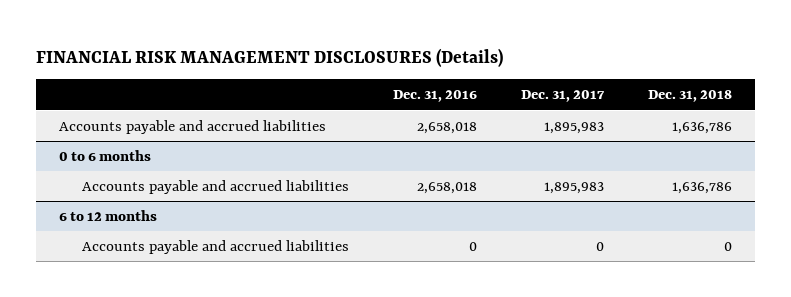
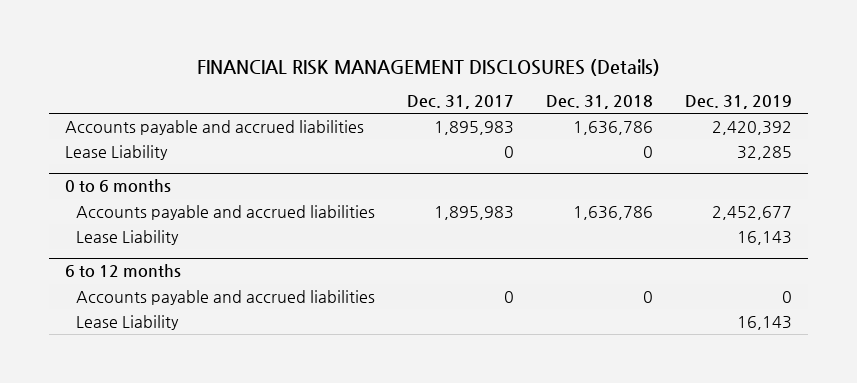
[393,90,478,103] Dec. 31, 2016 -> none
none -> [685,94,793,109] Dec. 31, 2019
none -> [64,144,168,160] Lease Liability
none -> [76,229,180,245] Lease Liability
none -> [76,314,180,330] Lease Liability

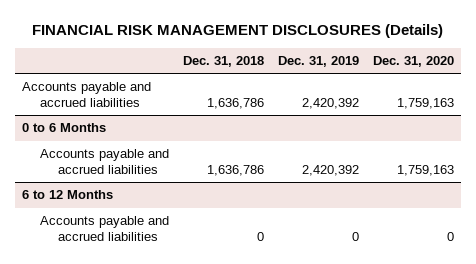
[407,94,515,109] Dec. 31, 2017 -> none
none -> [372,56,454,68] Dec. 31, 2020
[64,144,168,160] Lease Liability -> none
[76,229,180,245] Lease Liability -> none
[64,179,171,193] 0 to 6 months -> [22,123,107,133] 0 to 6 Months
[712,205,793,220] 2,452,677 -> [301,164,359,176] 2,420,392
[64,264,181,278] 6 to 12 months -> [22,190,114,200] 6 to 12 Months
[76,314,180,330] Lease Liability -> none

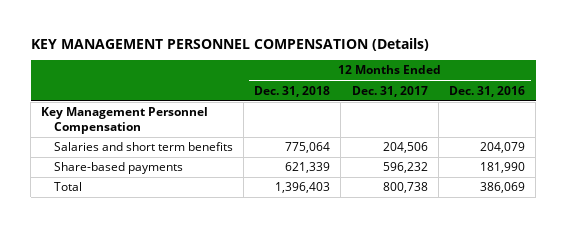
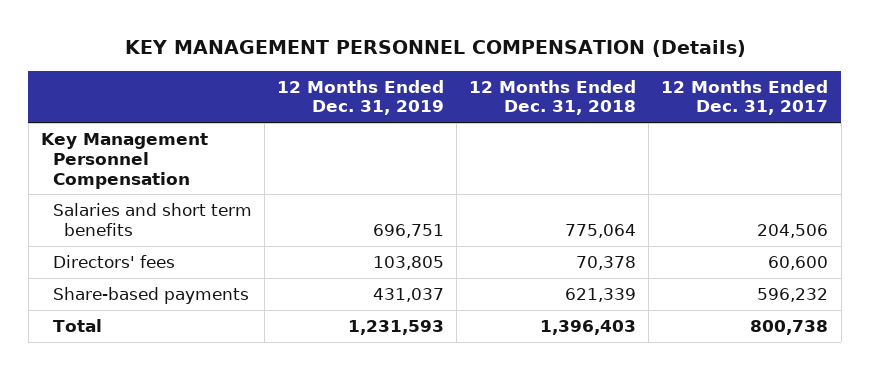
[449,85,526,97] Dec. 31, 2016 -> none
none -> [276,79,444,116] 12 Months Ended Dec. 31, 2019
none -> [52,254,175,268] Directors' fees

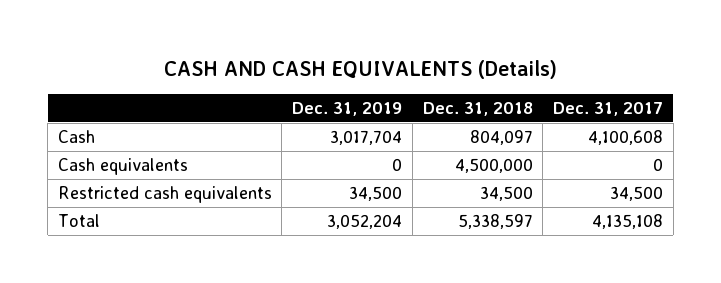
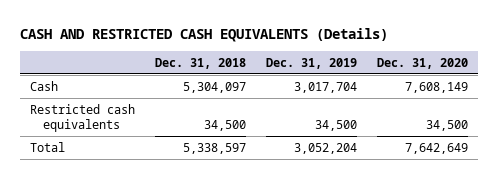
[164,59,558,79] CASH AND CASH EQUIVALENTS (Details) -> [20,27,389,42] CASH AND RESTRICTED CASH EQUIVALENTS (Details)
[552,102,663,117] Dec. 31, 2017 -> none
none -> [377,57,469,69] Dec. 31, 2020
[57,157,188,175] Cash equivalents -> none
[469,129,533,145] 804,097 -> [183,81,247,93] 5,304,097

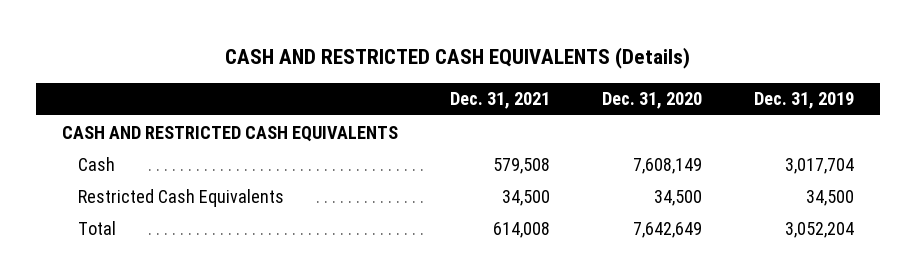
[155,57,247,69] Dec. 31, 2018 -> none
none -> [450,92,551,110] Dec. 31, 2021
none -> [62,125,399,142] CASH AND RESTRICTED CASH EQUIVALENTS
[30,103,136,132] Restricted cash equivalents -> [78,188,285,207] Restricted Cash Equivalents

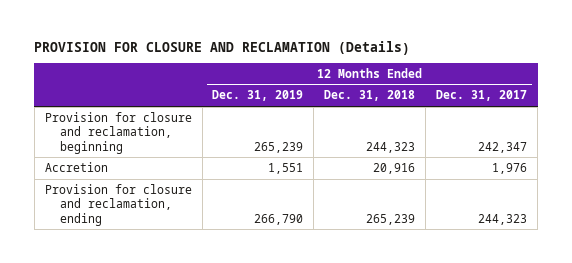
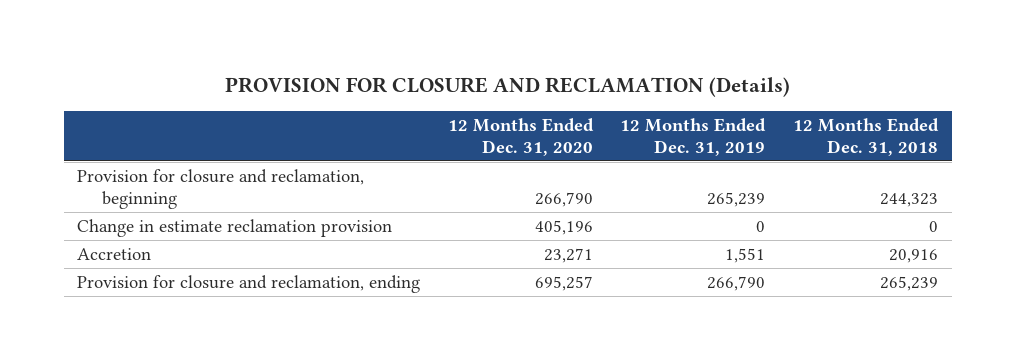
[436,90,528,102] Dec. 31, 2017 -> none
none -> [447,117,594,156] 12 Months Ended Dec. 31, 2020
none -> [77,218,393,237] Change in estimate reclamation provision

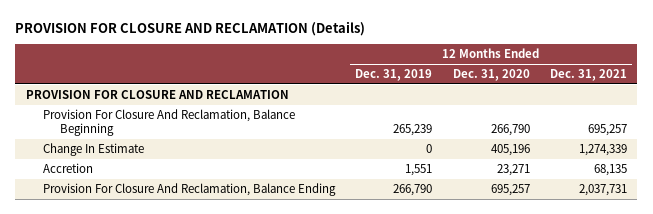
[792,117,939,156] 12 Months Ended Dec. 31, 2018 -> none
none -> [549,69,627,82] Dec. 31, 2021
none -> [25,89,289,99] PROVISION FOR CLOSURE AND RECLAMATION
[77,168,365,209] Provision for closure and reclamation, beginning -> [42,108,295,137] Provision For Closure And Reclamation, Balance Beginning
[77,218,393,237] Change in estimate reclamation provision -> [42,142,144,156] Change In Estimate
[77,274,421,293] Provision for closure and reclamation, ending -> [42,182,336,196] Provision For Closure And Reclamation, Balance Ending

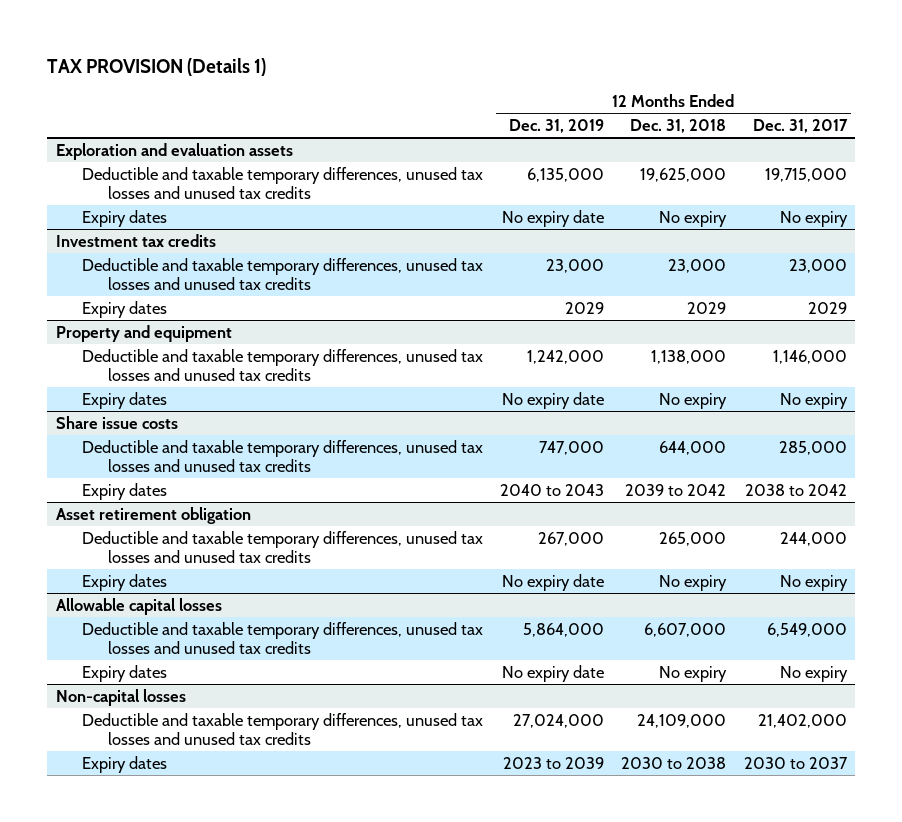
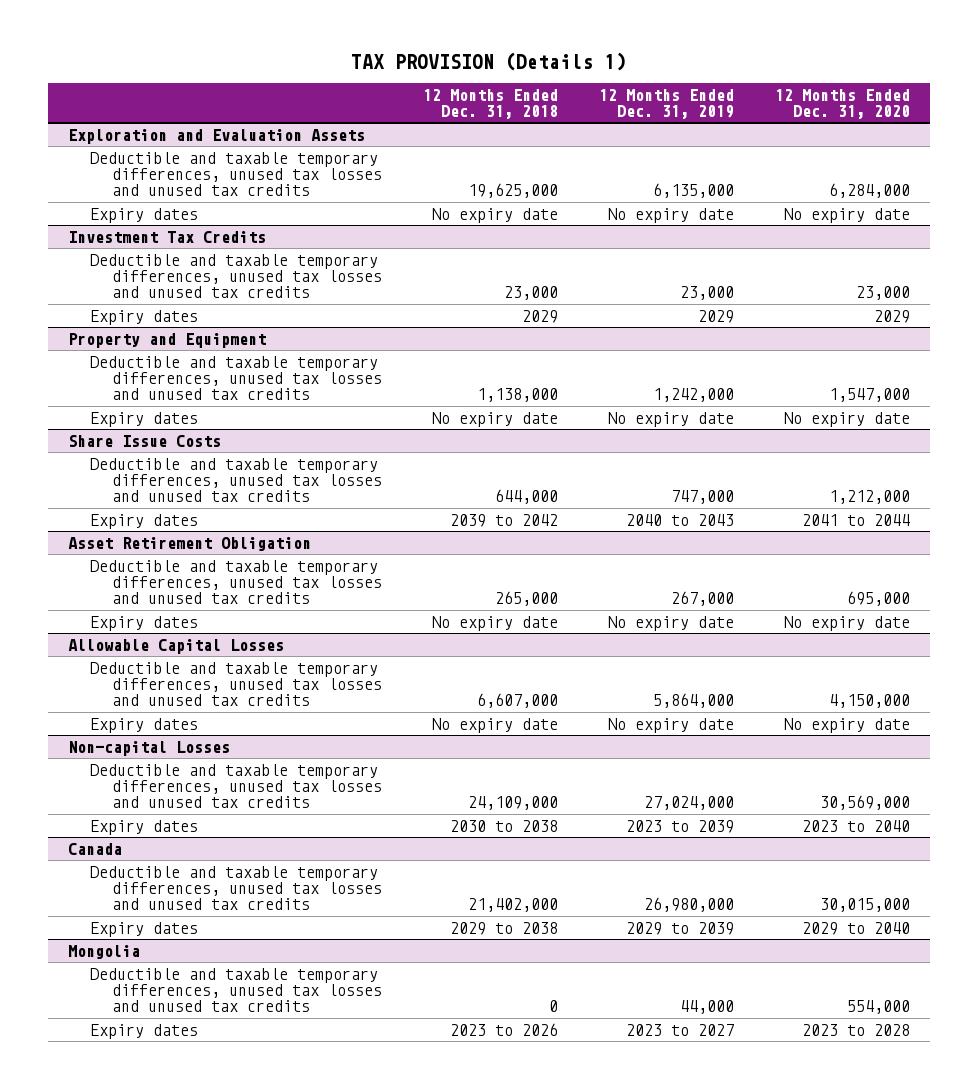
[752,118,848,133] Dec. 31, 2017 -> none
none -> [774,88,910,120] 12 Months Ended Dec. 31, 2020
[55,142,293,160] Exploration and evaluation assets -> [68,129,366,145] Exploration and Evaluation Assets
[659,210,728,227] No expiry -> [431,208,558,224] No expiry date
[55,233,216,247] Investment tax credits -> [68,231,267,244] Investment Tax Credits
[55,324,232,342] Property and equipment -> [68,333,267,349] Property and Equipment
[659,392,728,409] No expiry -> [431,412,558,428] No expiry date
[55,415,178,429] Share issue costs -> [68,435,222,448] Share Issue Costs
[55,506,251,524] Asset retirement obligation -> [68,537,312,552] Asset Retirement Obligation
[659,574,728,591] No expiry -> [431,616,558,632] No expiry date
[55,597,222,615] Allowable capital losses -> [68,639,285,655] Allowable Capital Losses
[659,665,728,682] No expiry -> [431,718,558,734] No expiry date
[55,688,186,706] Non-capital losses -> [68,741,231,757] Non-capital Losses
none -> [68,843,123,856] Canada
none -> [89,866,382,911] Deductible and taxable temporary differences, unused tax losses and unused tax credits
none -> [89,922,198,938] Expiry dates
none -> [68,945,141,960] Mongolia
none -> [89,968,382,1013] Deductible and taxable temporary differences, unused tax losses and unused tax credits
none -> [89,1024,198,1040] Expiry dates

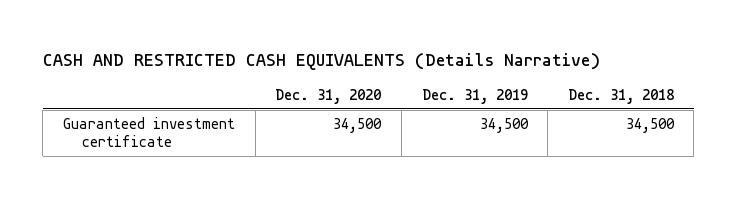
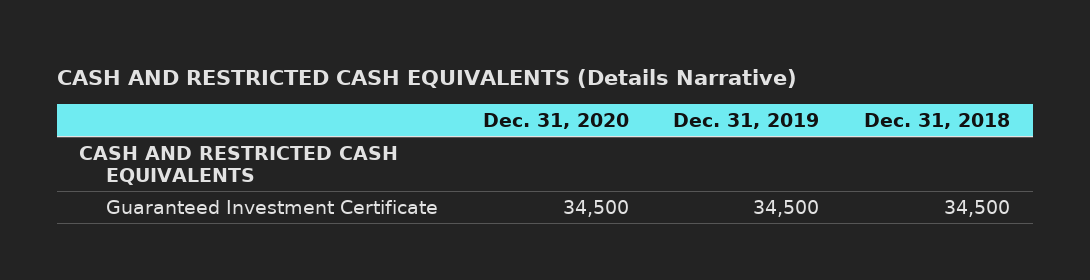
none -> [79,145,399,185] CASH AND RESTRICTED CASH EQUIVALENTS
[63,116,236,148] Guaranteed investment certificate -> [105,199,438,214] Guaranteed Investment Certificate

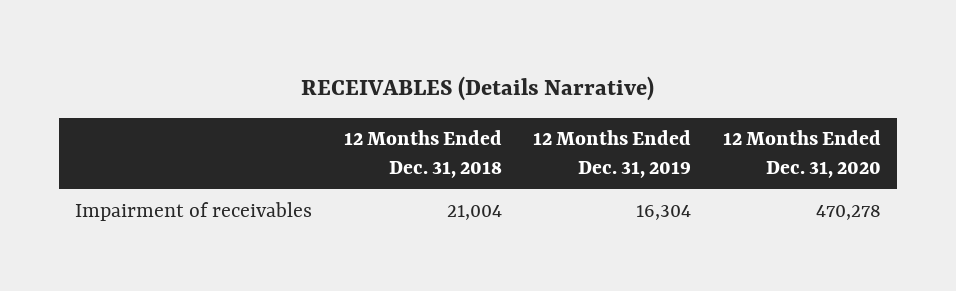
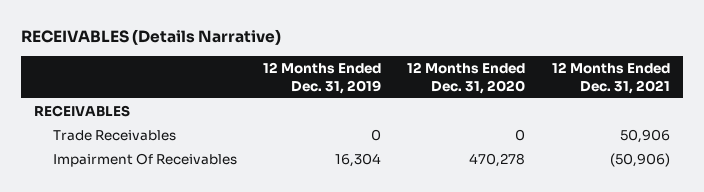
[343,130,502,179] 12 Months Ended Dec. 31, 2018 -> none
none -> [551,62,670,94] 12 Months Ended Dec. 31, 2021
none -> [34,104,131,117] RECEIVABLES
none -> [52,129,176,141] Trade Receivables
[75,202,313,222] Impairment of receivables -> [52,152,237,167] Impairment Of Receivables

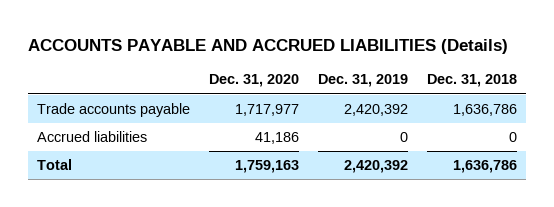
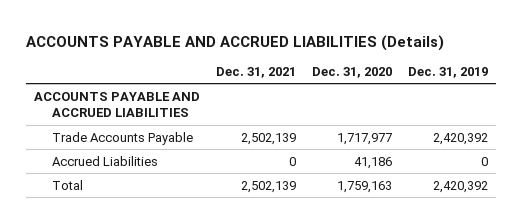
[426,74,517,88] Dec. 31, 2018 -> none
none -> [215,67,296,79] Dec. 31, 2021
none -> [34,91,201,118] ACCOUNTS PAYABLE AND ACCRUED LIABILITIES
[37,103,191,118] Trade accounts payable -> [51,131,193,145] Trade Accounts Payable
[37,131,148,143] Accrued liabilities -> [51,155,158,166] Accrued Liabilities

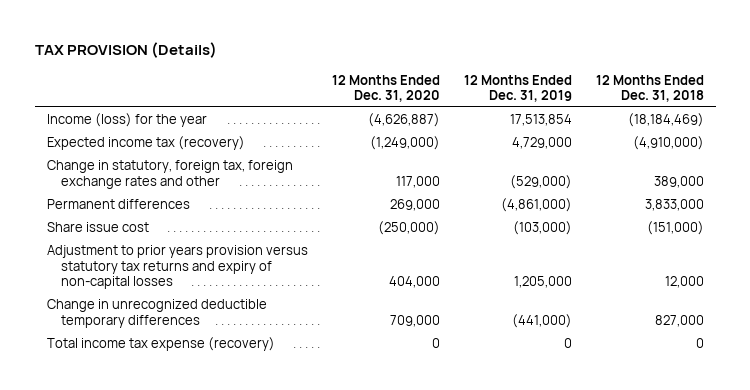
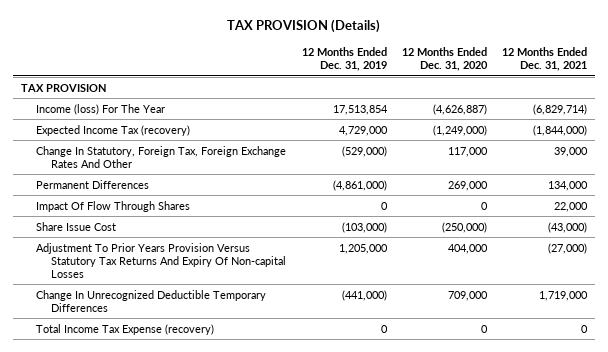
[595,74,704,103] 12 Months Ended Dec. 31, 2018 -> none
none -> [502,47,588,72] 12 Months Ended Dec. 31, 2021
none -> [20,83,106,92] TAX PROVISION
[46,113,207,128] Income (loss) for the year -> [35,103,165,115] Income (loss) For The Year
[46,136,245,151] Expected income tax (recovery) -> [35,124,190,136] Expected Income Tax (recovery)
[46,160,293,189] Change in statutory, foreign tax, foreign exchange rates and other -> [35,145,286,168] Change In Statutory, Foreign Tax, Foreign Exchange Rates And Other
[46,199,190,210] Permanent differences -> [35,179,149,189] Permanent Differences
none -> [35,200,190,212] Impact Of Flow Through Shares
[46,222,149,233] Share issue cost -> [35,221,116,231] Share Issue Cost
[46,245,308,290] Adjustment to prior years provision versus statutory tax returns and expiry of non-capital losses -> [35,242,287,278] Adjustment To Prior Years Provision Versus Statutory Tax Returns And Expiry Of Non-capital Losses
[46,299,267,328] Change in unrecognized deductible temporary differences -> [35,289,266,312] Change In Unrecognized Deductible Temporary Differences
[46,337,275,352] Total income tax expense (recovery) -> [35,323,214,335] Total Income Tax Expense (recovery)

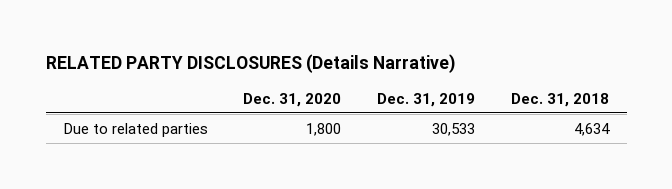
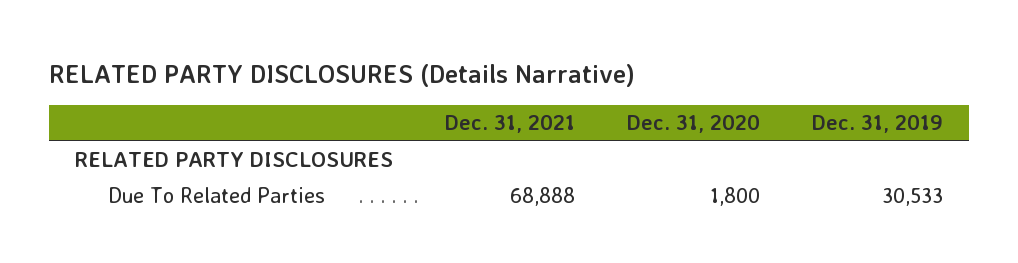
[510,92,609,107] Dec. 31, 2018 -> none
none -> [445,114,576,134] Dec. 31, 2021
none -> [75,152,394,168] RELATED PARTY DISCLOSURES
[63,122,208,137] Due to related parties -> [108,187,326,204] Due To Related Parties

